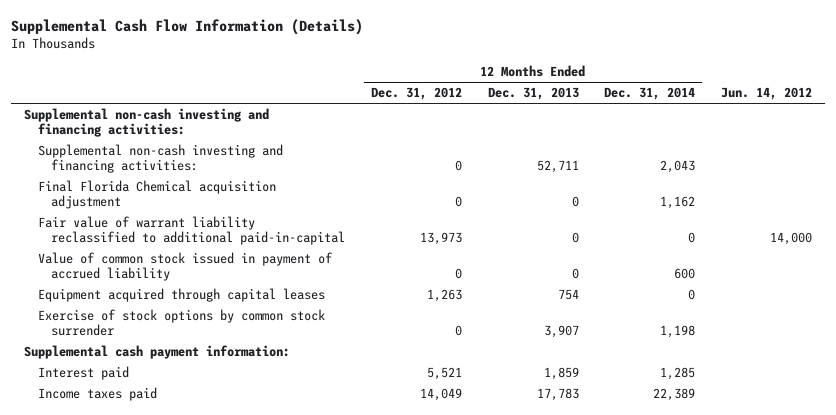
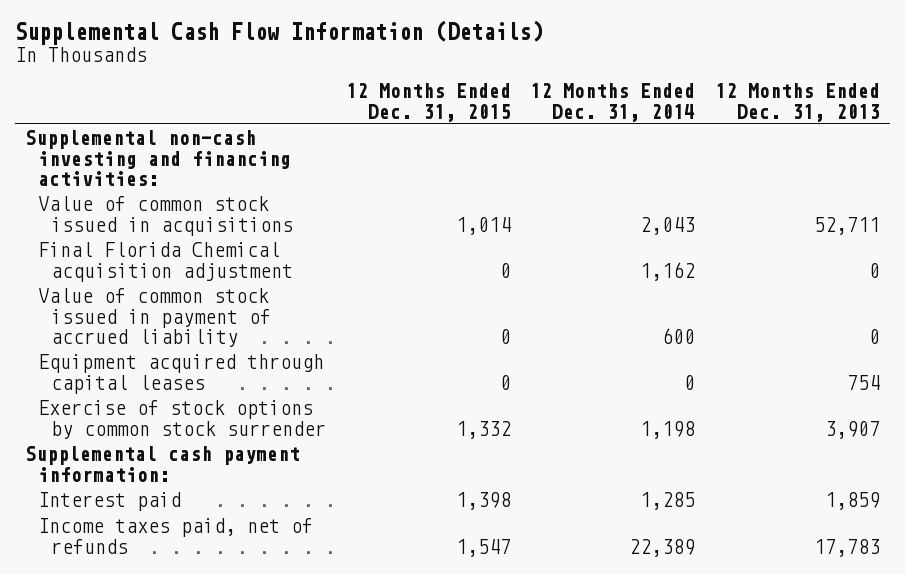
[370,87,462,101] Dec. 31, 2012 -> none
[721,87,813,101] Jun. 14, 2012 -> none
none -> [345,83,511,122] 12 Months Ended Dec. 31, 2015
[37,143,283,174] Supplemental non-cash investing and financing activities: -> [37,196,293,236] Value of common stock issued in acquisitions
[37,215,346,246] Fair value of warrant liability reclassified to additional paid-in-capital -> none
[37,386,157,401] Income taxes paid -> [37,518,313,554] Income taxes paid, net of refunds

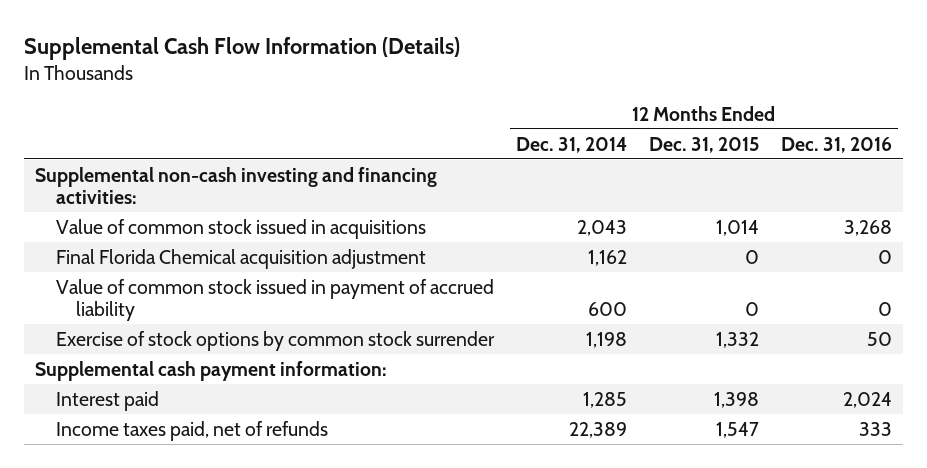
[714,83,880,122] 12 Months Ended Dec. 31, 2013 -> none
none -> [781,136,893,153] Dec. 31, 2016
[37,354,324,394] Equipment acquired through capital leases -> none

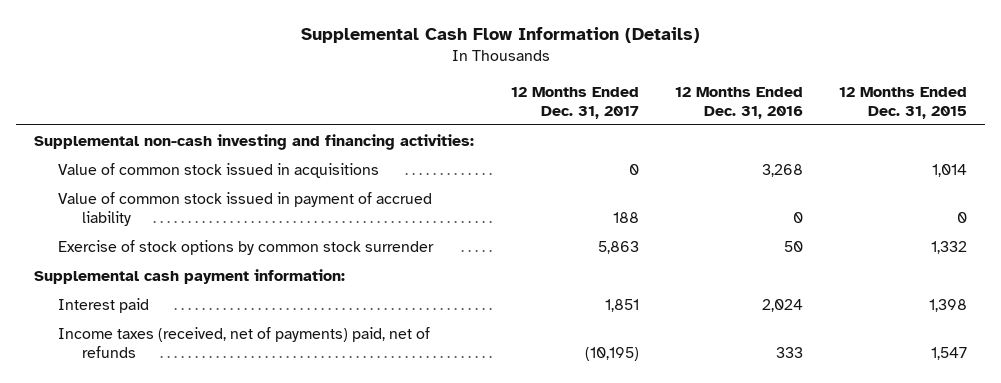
[515,136,627,153] Dec. 31, 2014 -> none
none -> [510,86,639,119] 12 Months Ended Dec. 31, 2017
[55,248,426,269] Final Florida Chemical acquisition adjustment -> none
[55,420,328,441] Income taxes paid, net of refunds -> [58,326,431,358] Income taxes (received, net of payments) paid, net of refunds

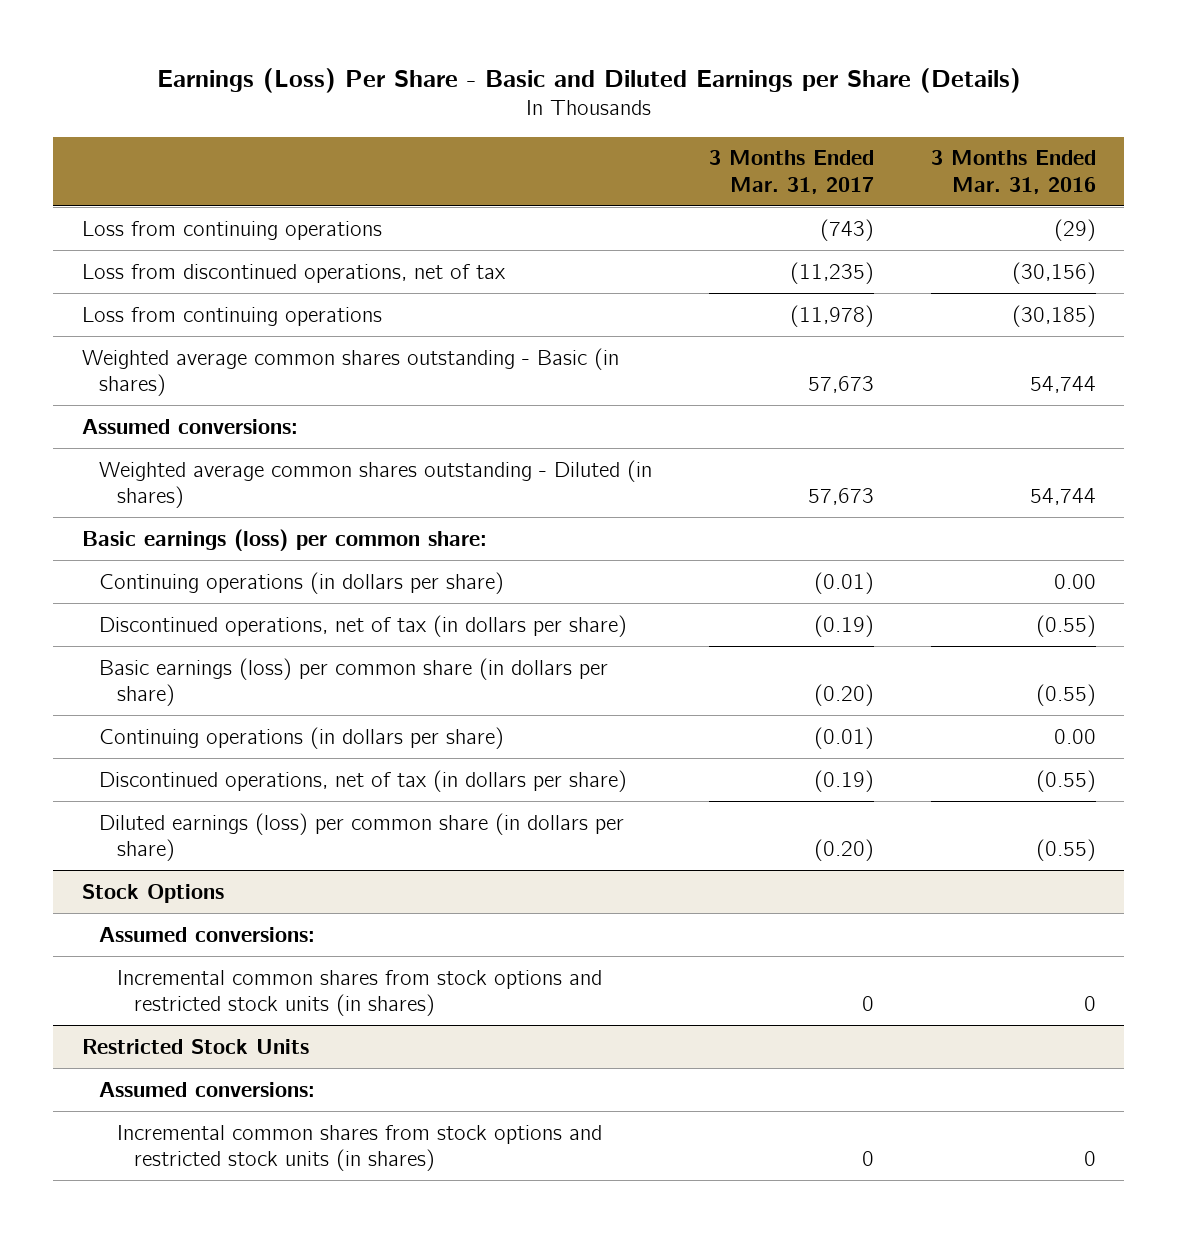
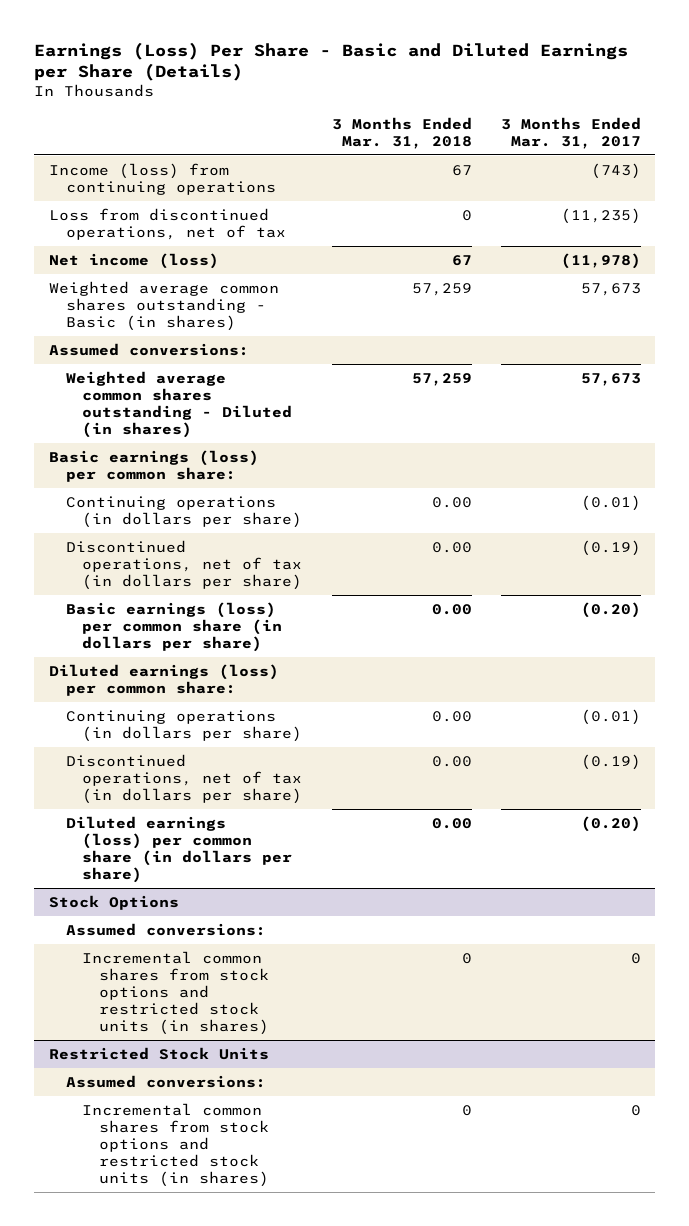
[930,150,1096,194] 3 Months Ended Mar. 31, 2016 -> none
none -> [331,116,472,149] 3 Months Ended Mar. 31, 2018
[81,220,382,240] Loss from continuing operations -> [48,162,276,195] Income (loss) from continuing operations
[81,306,382,326] Loss from continuing operations -> [48,252,219,269] Net income (loss)
none -> [48,663,279,696] Diluted earnings (loss) per common share:

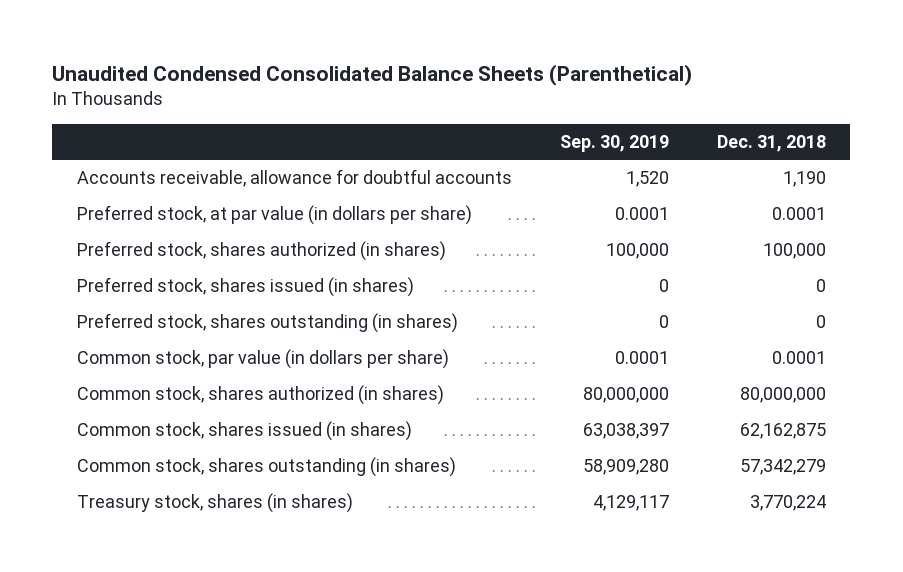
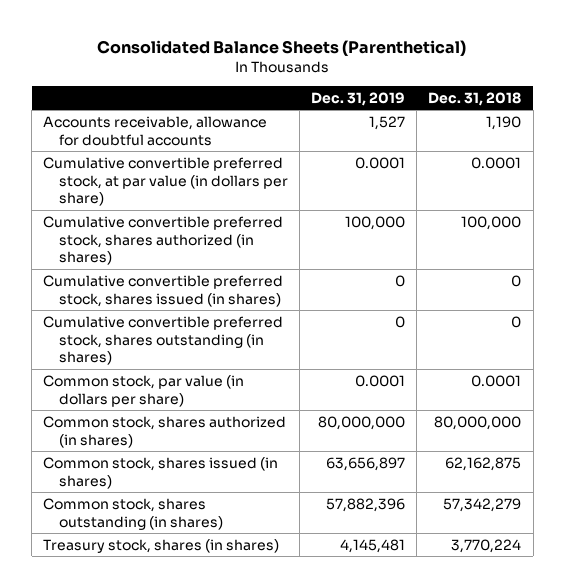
[52,63,693,86] Unaudited Condensed Consolidated Balance Sheets (Parenthetical) -> [97,40,467,57] Consolidated Balance Sheets (Parenthetical)
[559,134,669,152] Sep. 30, 2019 -> none
none -> [311,91,406,106] Dec. 31, 2019
[76,205,472,226] Preferred stock, at par value (in dollars per share) -> [43,156,289,207] Cumulative convertible preferred stock, at par value (in dollars per share)
[76,241,446,262] Preferred stock, shares authorized (in shares) -> [43,215,284,266] Cumulative convertible preferred stock, shares authorized (in shares)
[76,277,414,298] Preferred stock, shares issued (in shares) -> [43,274,284,307] Cumulative convertible preferred stock, shares issued (in shares)
[76,313,458,334] Preferred stock, shares outstanding (in shares) -> [43,315,284,366] Cumulative convertible preferred stock, shares outstanding (in shares)

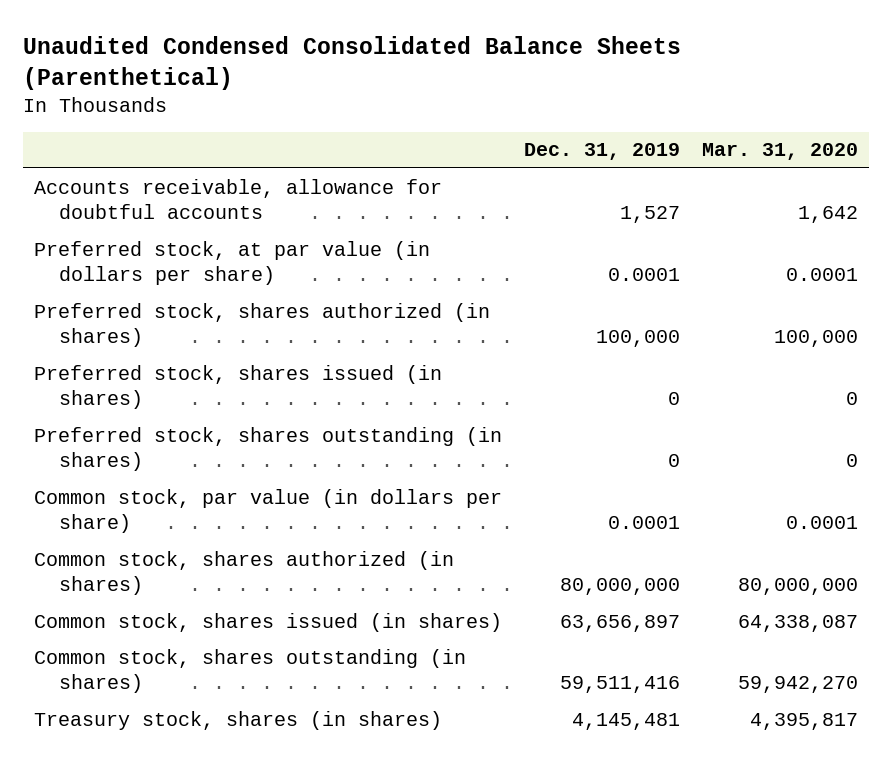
[97,40,467,57] Consolidated Balance Sheets (Parenthetical) -> [22,35,681,90] Unaudited Condensed Consolidated Balance Sheets (Parenthetical)
[428,91,522,106] Dec. 31, 2018 -> none
none -> [701,143,858,161] Mar. 31, 2020
[43,156,289,207] Cumulative convertible preferred stock, at par value (in dollars per share) -> [33,240,430,286] Preferred stock, at par value (in dollars per share)
[43,215,284,266] Cumulative convertible preferred stock, shares authorized (in shares) -> [33,302,490,348] Preferred stock, shares authorized (in shares)
[43,274,284,307] Cumulative convertible preferred stock, shares issued (in shares) -> [33,364,442,410] Preferred stock, shares issued (in shares)
[43,315,284,366] Cumulative convertible preferred stock, shares outstanding (in shares) -> [33,426,502,472] Preferred stock, shares outstanding (in shares)
[326,497,406,512] 57,882,396 -> [559,676,680,694] 59,511,416

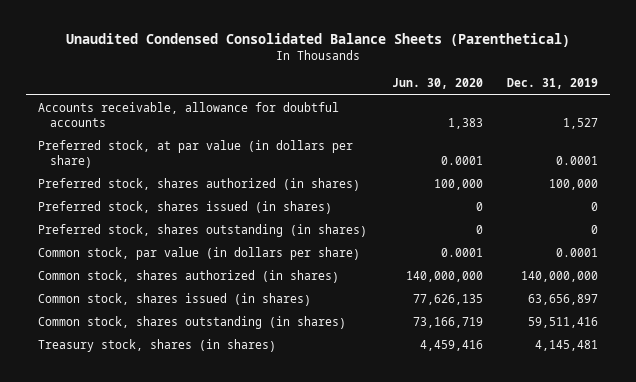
[701,143,858,161] Mar. 31, 2020 -> none
none -> [391,78,483,90] Jun. 30, 2020
[559,578,680,596] 80,000,000 -> [520,270,598,282] 140,000,000

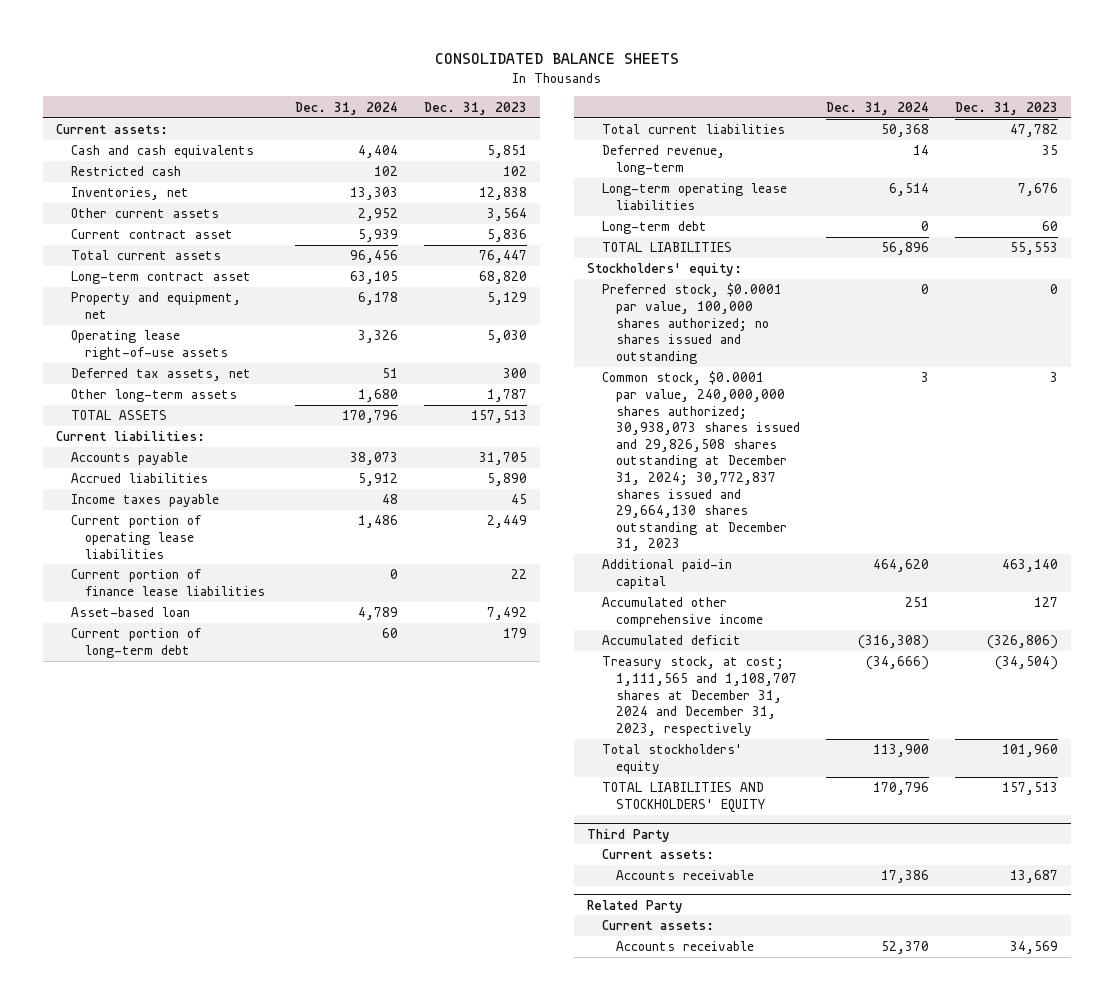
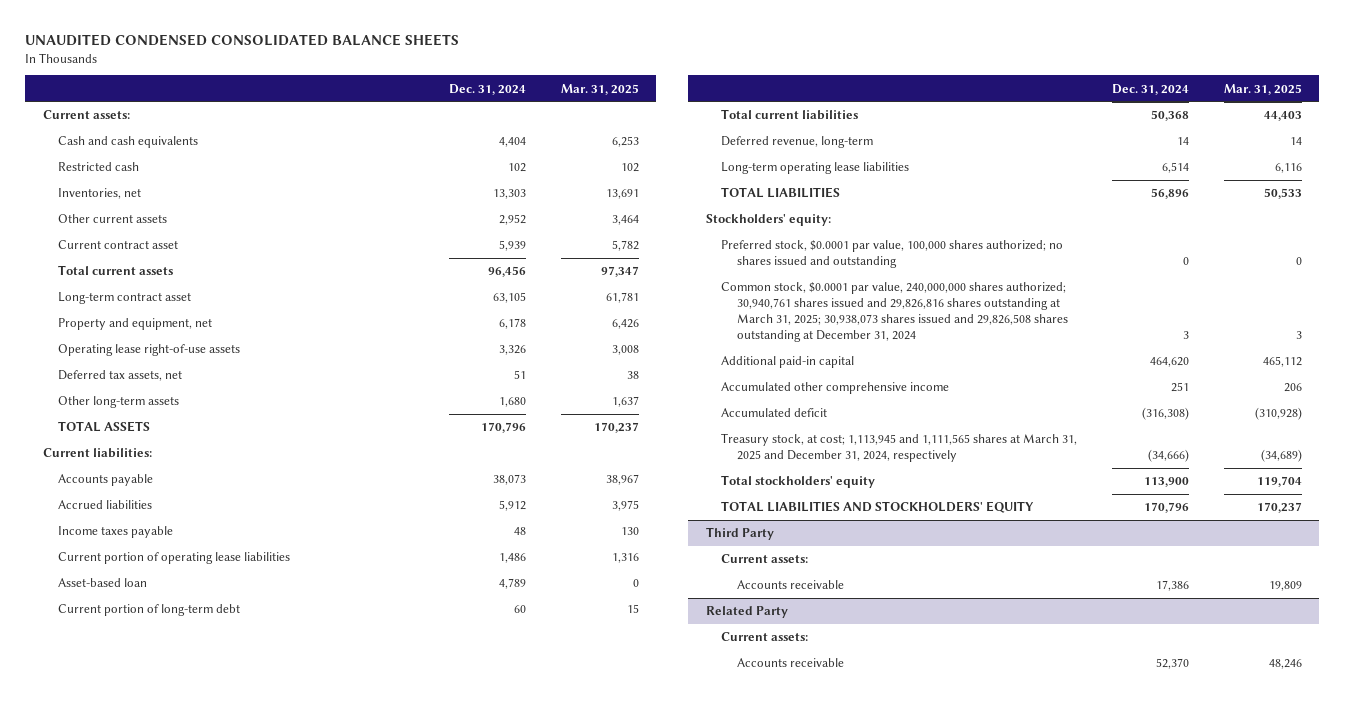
[435,53,680,65] CONSOLIDATED BALANCE SHEETS -> [25,34,460,47] UNAUDITED CONDENSED CONSOLIDATED BALANCE SHEETS
[424,101,528,115] Dec. 31, 2023 -> none
none -> [560,83,639,95] Mar. 31, 2025
[70,569,266,596] Current portion of finance lease liabilities -> none
[601,221,707,235] Long-term debt -> none
[601,371,801,552] Common stock, $0.0001 par value, 240,000,000 shares authorized; 30,938,073 shares issued and 29,826,508 shares outstanding at December 31, 2024; 30,772,837 shares issued and 29,664,130 shares outstanding at December 31, 2023 -> [721,282,1068,343] Common stock, $0.0001 par value, 240,000,000 shares authorized; 30,940,761 shares issued and 29,826,816 shares outstanding at March 31, 2025; 30,938,073 shares issued and 29,826,508 shares outstanding at December 31, 2024
[601,656,798,736] Treasury stock, at cost; 1,111,565 and 1,108,707 shares at December 31, 2024 and December 31, 2023, respectively -> [721,433,1078,463] Treasury stock, at cost; 1,113,945 and 1,111,565 shares at March 31, 2025 and December 31, 2024, respectively

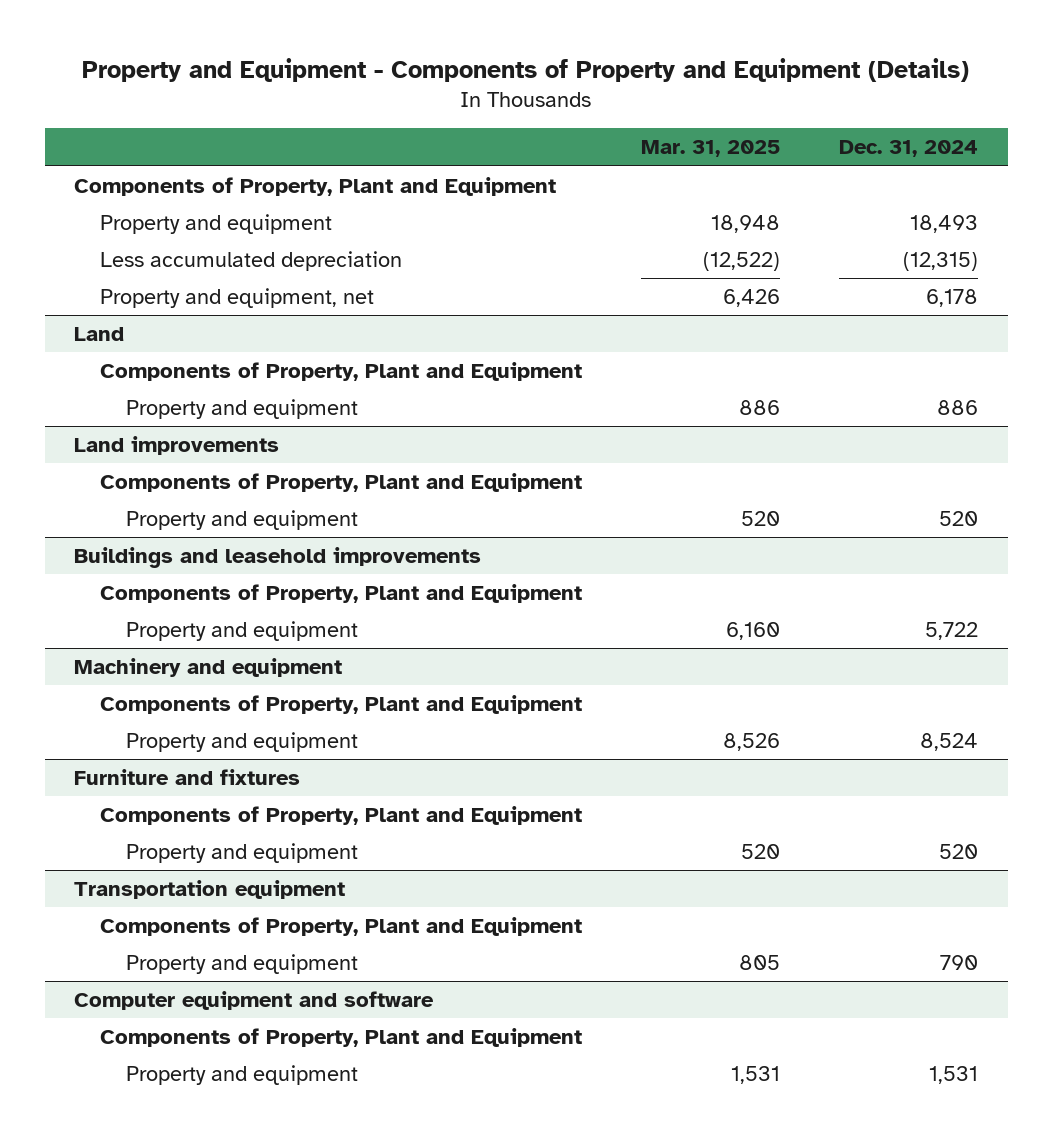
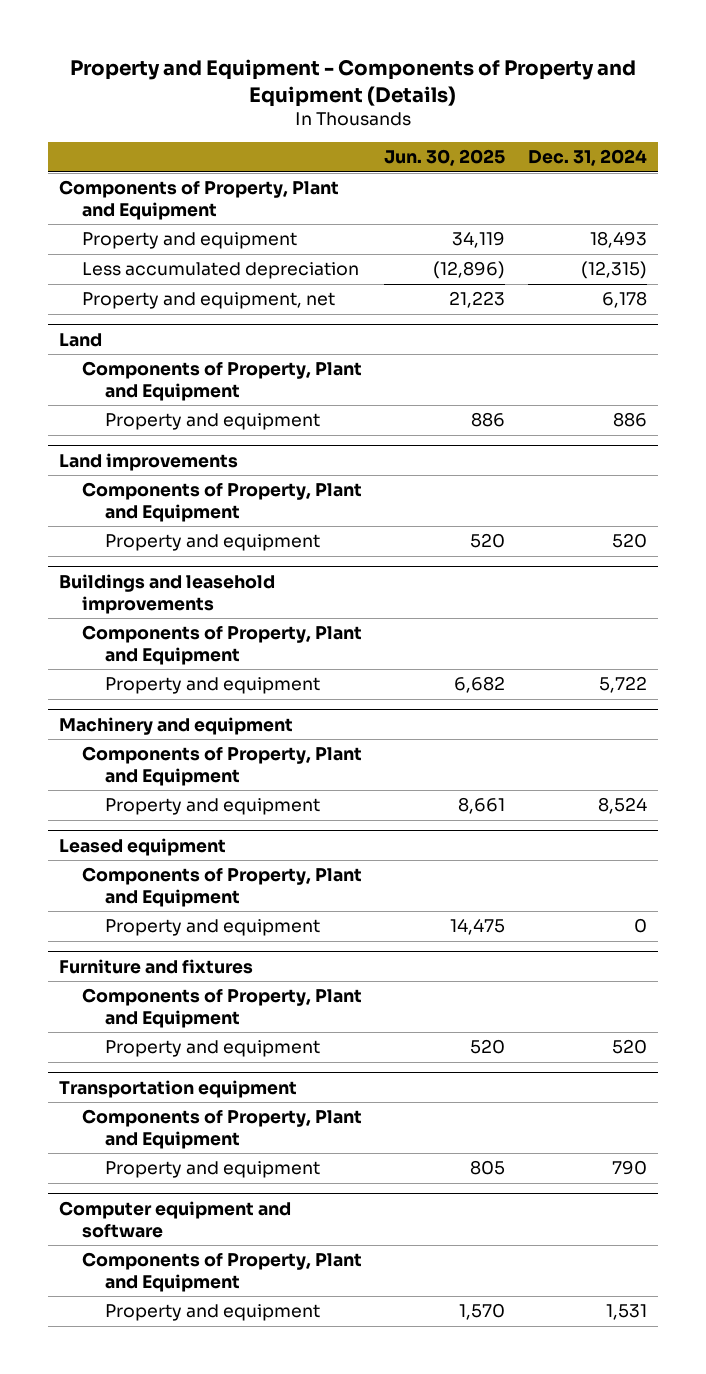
[641,140,781,158] Mar. 31, 2025 -> none
none -> [384,149,506,167] Jun. 30, 2025
none -> [59,837,227,856] Leased equipment
none -> [81,867,362,907] Components of Property, Plant and Equipment
none -> [104,919,320,937] Property and equipment

